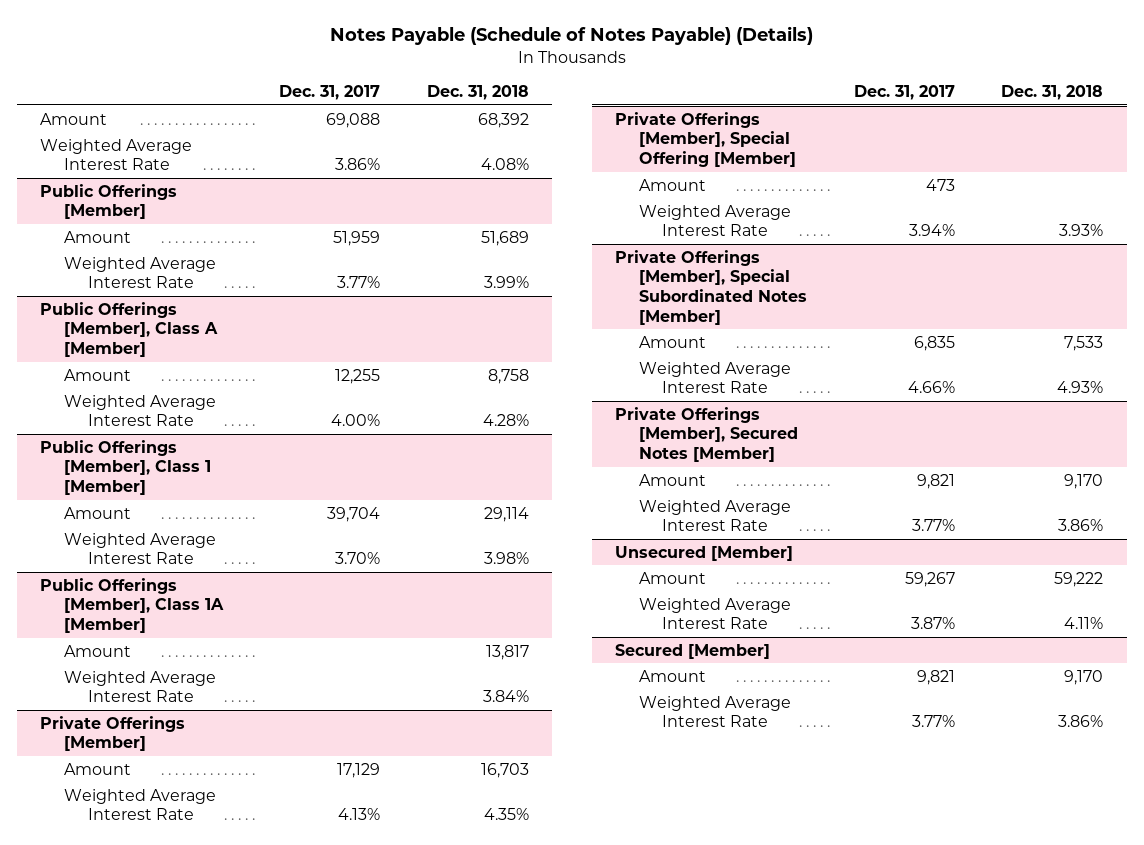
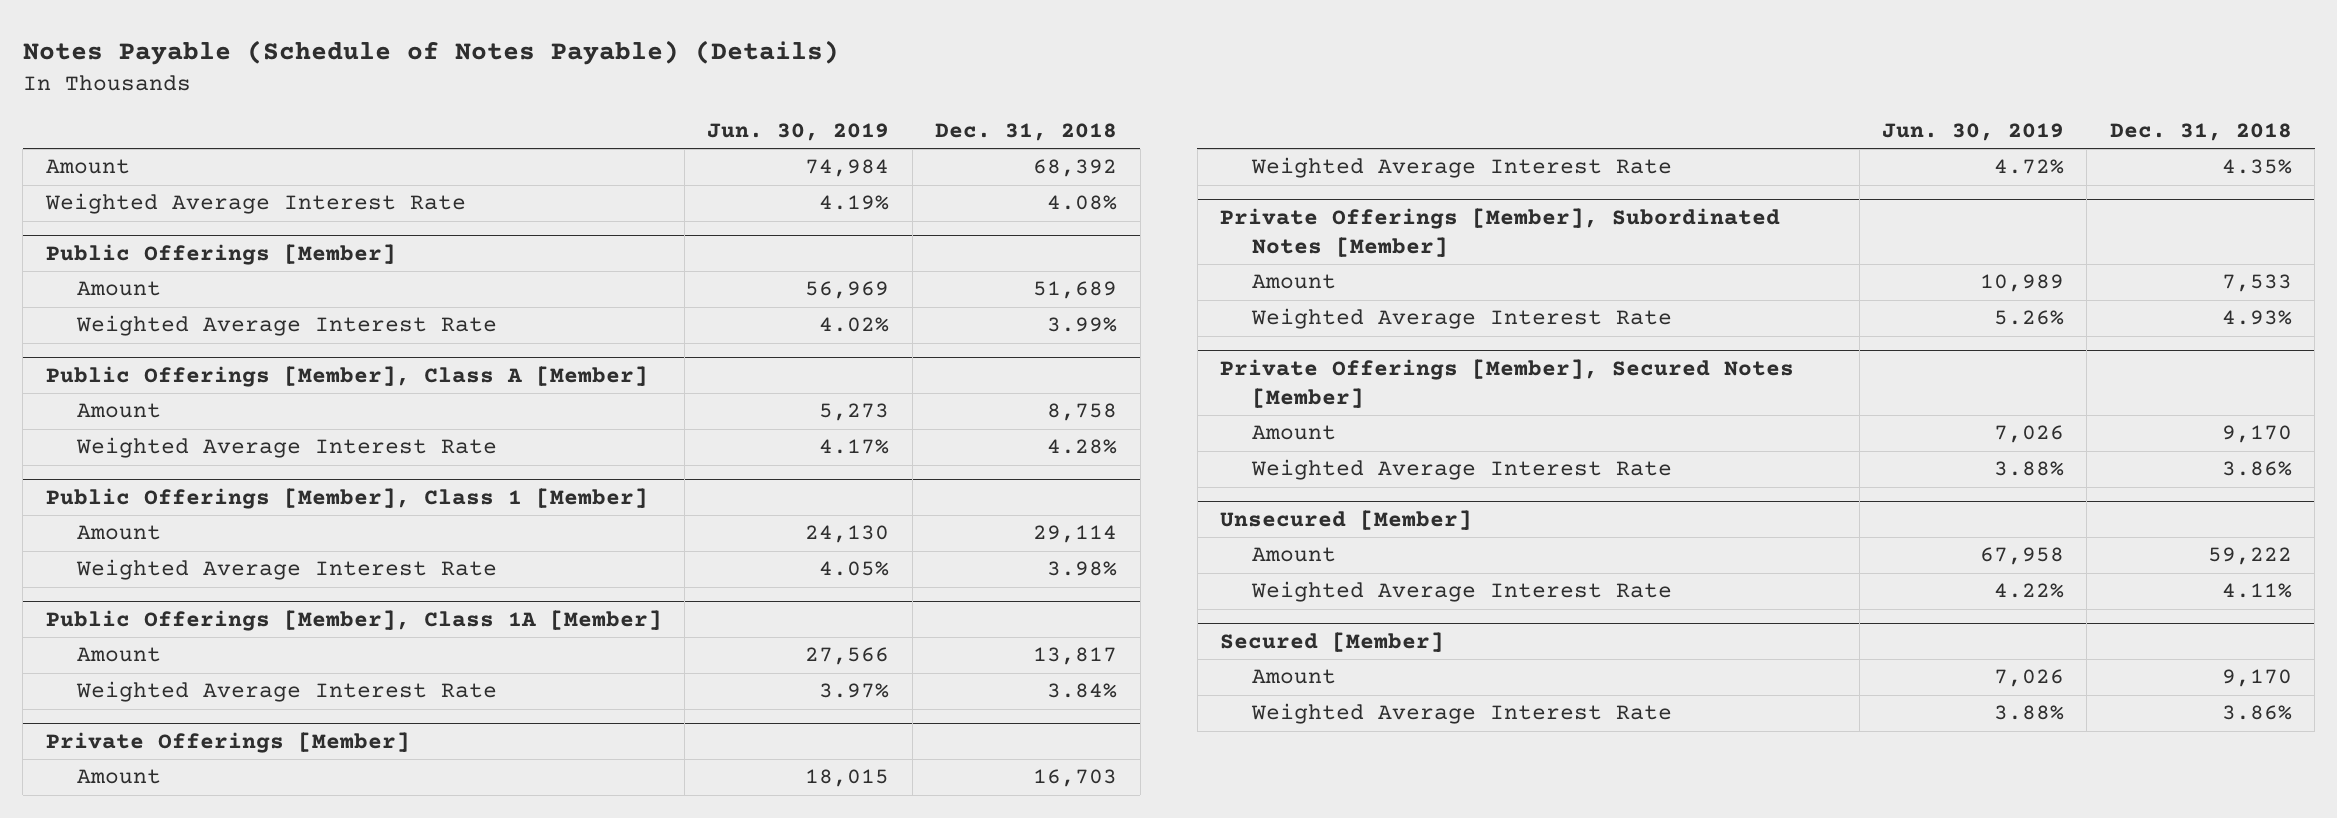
[278,85,380,101] Dec. 31, 2017 -> none
none -> [707,123,890,142] Jun. 30, 2019
[615,111,796,168] Private Offerings [Member], Special Offering [Member] -> none
[638,178,706,191] Amount -> none
[638,204,791,237] Weighted Average Interest Rate -> none
[615,249,807,325] Private Offerings [Member], Special Subordinated Notes [Member] -> [1220,208,1781,258] Private Offerings [Member], Subordinated Notes [Member]

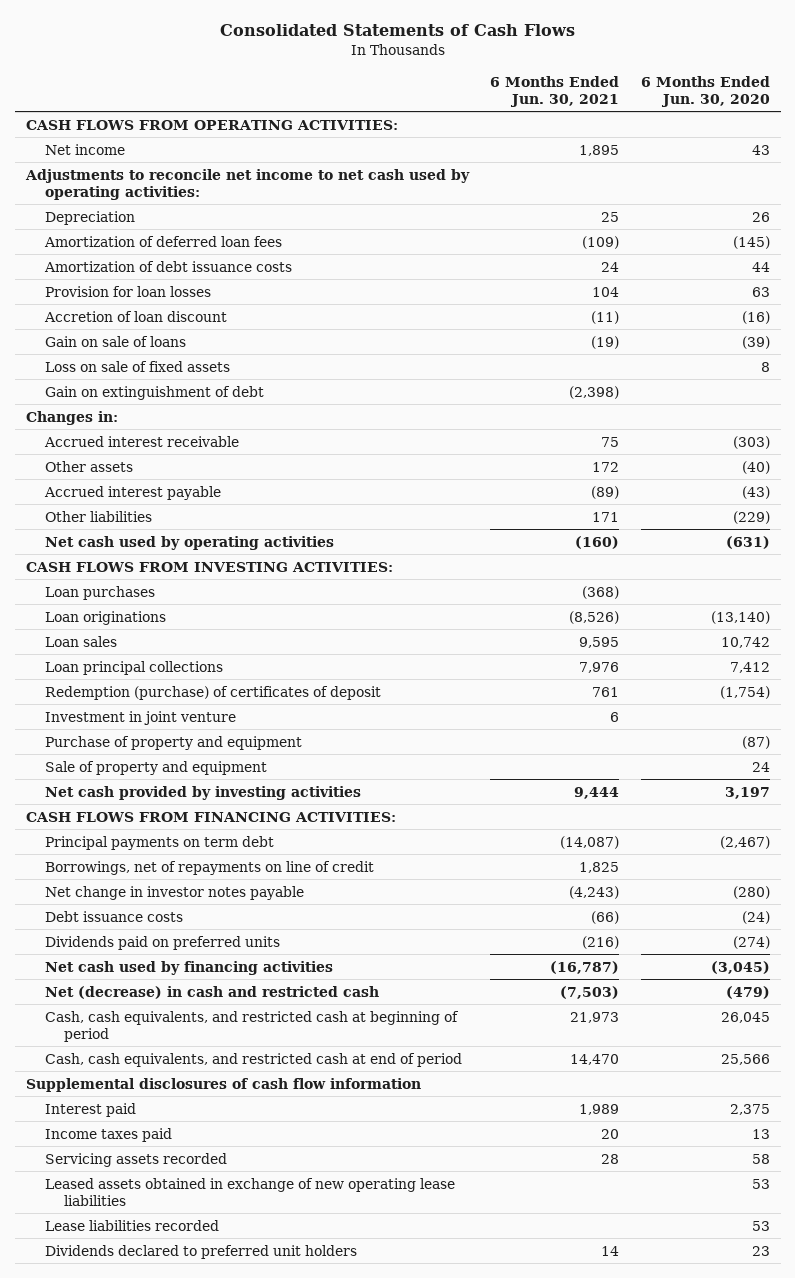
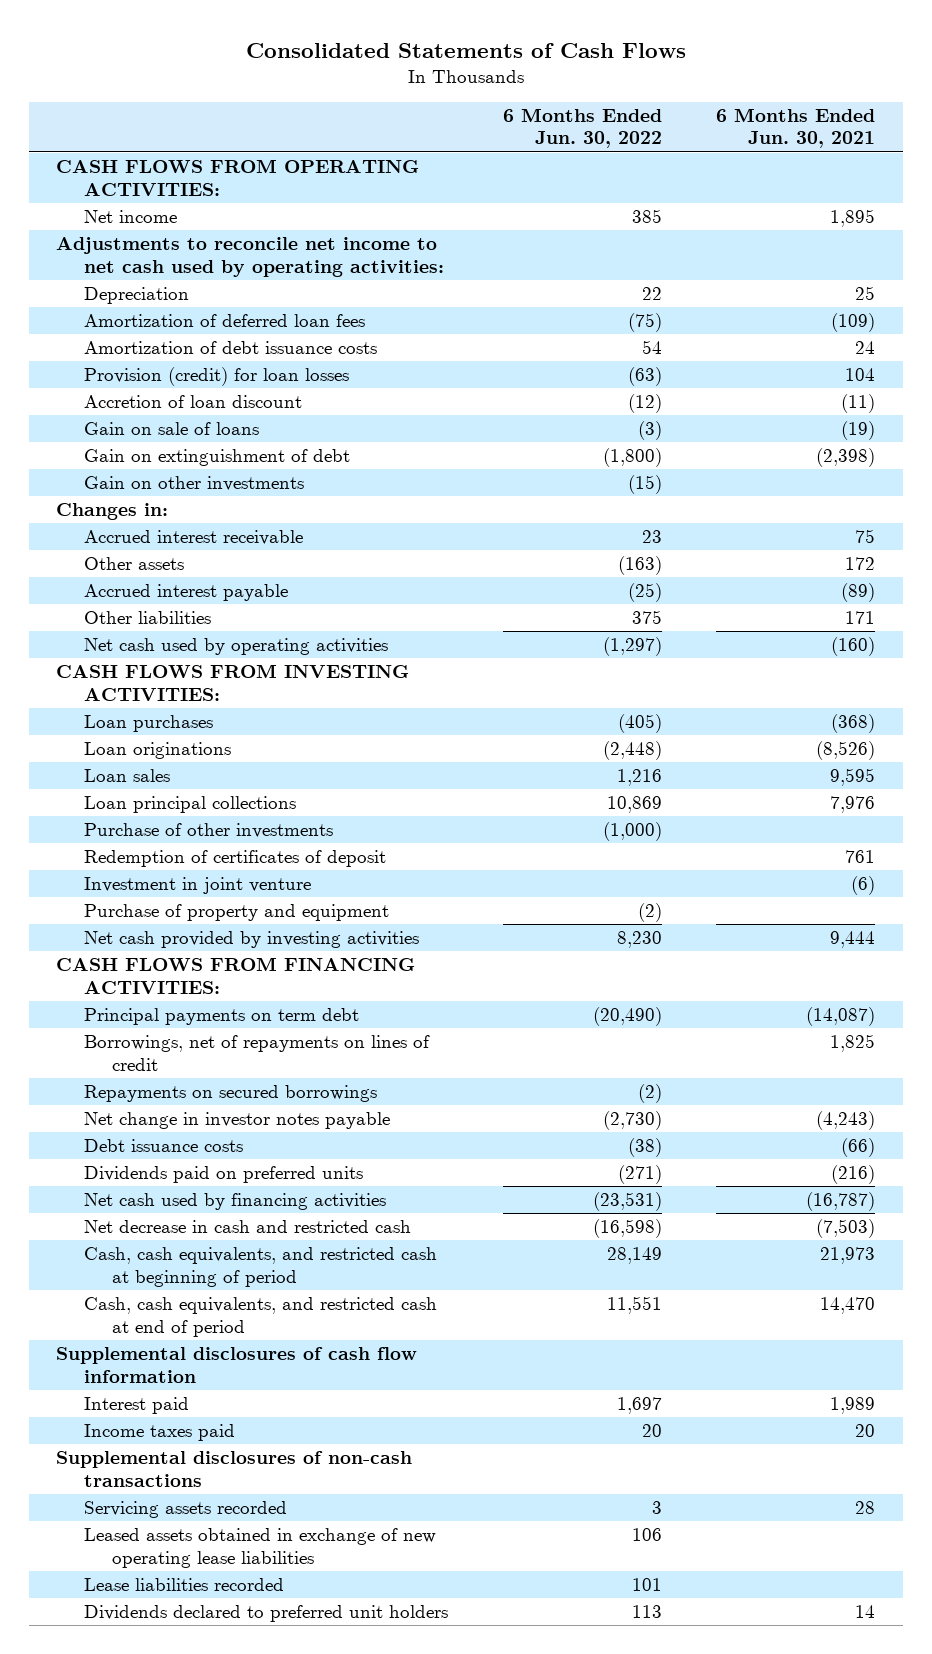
[640,75,770,107] 6 Months Ended Jun. 30, 2020 -> none
none -> [502,107,662,149] 6 Months Ended Jun. 30, 2022
[44,285,211,297] Provision for loan losses -> [84,367,350,387] Provision (credit) for loan losses
[44,360,230,372] Loss on sale of fixed assets -> none
none -> [84,476,305,492] Gain on other investments
none -> [84,823,334,839] Purchase of other investments
[44,685,381,700] Redemption (purchase) of certificates of deposit -> [84,850,387,868] Redemption of certificates of deposit
[610,711,620,722] 6 -> [851,876,876,896] (6)
[44,760,267,775] Sale of property and equipment -> none
[44,860,374,875] Borrowings, net of repayments on line of credit -> [84,1035,431,1071] Borrowings, net of repayments on lines of credit
none -> [84,1085,378,1103] Repayments on secured borrowings
[44,985,379,999] Net (decrease) in cash and restricted cash -> [84,1220,412,1234] Net decrease in cash and restricted cash
none -> [56,1451,413,1487] Supplemental disclosures of non-cash transactions

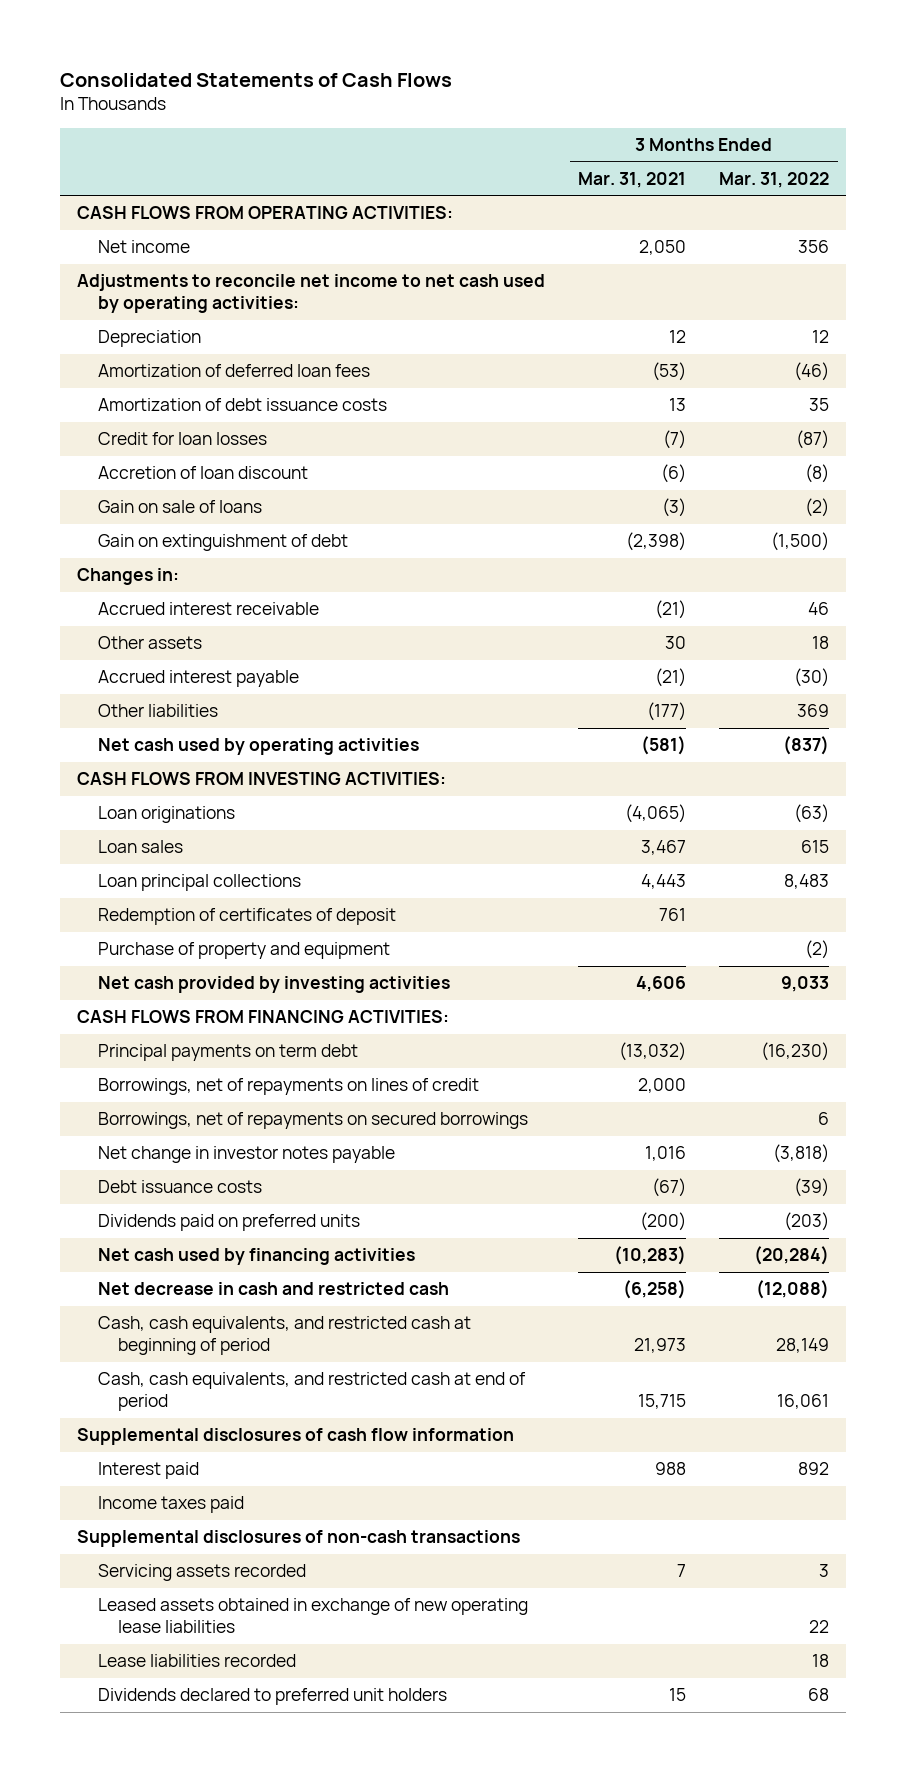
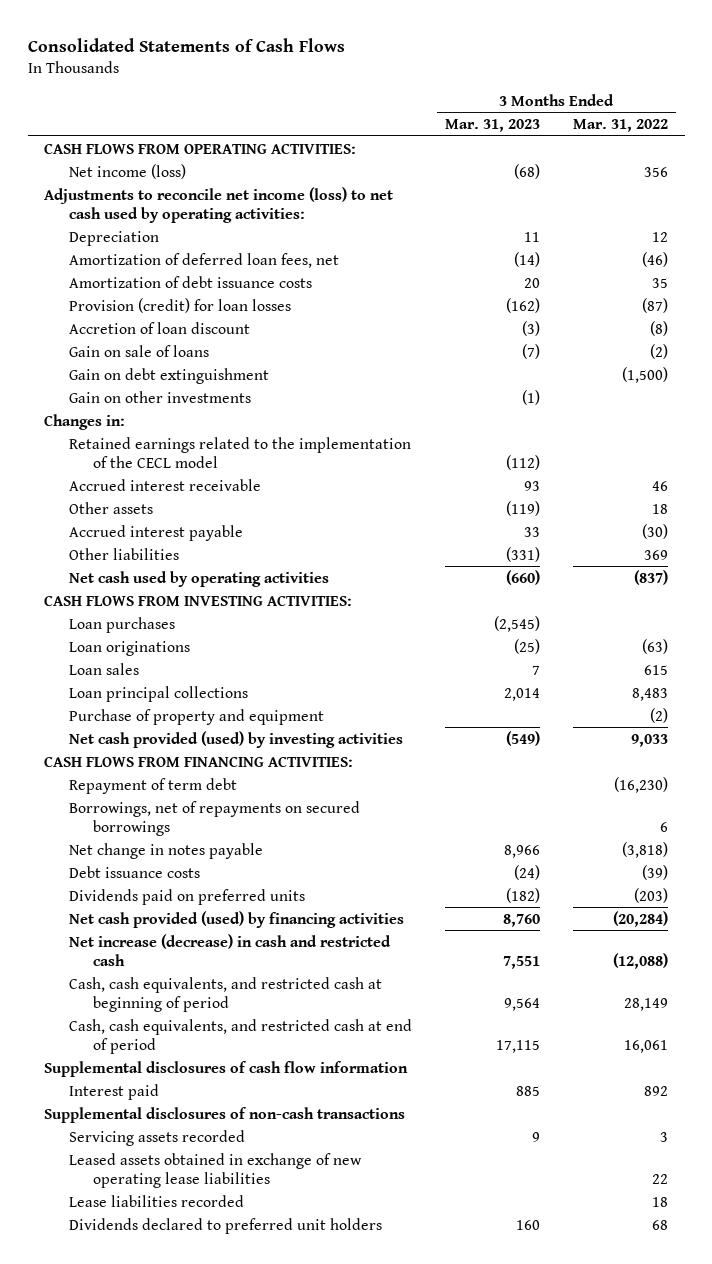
[578,171,687,188] Mar. 31, 2021 -> none
none -> [444,119,540,133] Mar. 31, 2023
[97,240,190,254] Net income -> [68,163,186,179] Net income (loss)
[76,274,545,314] Adjustments to reconcile net income to net cash used by operating activities: -> [44,186,394,223] Adjustments to reconcile net income (loss) to net cash used by operating activities:
[97,364,370,378] Amortization of deferred loan fees -> [68,252,339,268] Amortization of deferred loan fees, net
[97,432,267,446] Credit for loan losses -> [68,297,291,313] Provision (credit) for loan losses
[97,534,348,552] Gain on extinguishment of debt -> [68,367,269,384] Gain on debt extinguishment
none -> [68,390,251,403] Gain on other investments
none -> [68,436,411,468] Retained earnings related to the implementation of the CECL model
none -> [68,616,175,633] Loan purchases
[97,908,396,926] Redemption of certificates of deposit -> none
[97,976,450,994] Net cash provided by investing activities -> [68,730,403,748] Net cash provided (used) by investing activities
[97,1078,479,1096] Borrowings, net of repayments on lines of credit -> none
[97,1044,358,1062] Principal payments on term debt -> [68,777,237,794] Repayment of term debt
[97,1146,395,1164] Net change in investor notes payable -> [68,842,263,859] Net change in notes payable
[97,1248,415,1266] Net cash used by financing activities -> [68,910,404,928] Net cash provided (used) by financing activities
[97,1282,449,1296] Net decrease in cash and restricted cash -> [68,933,391,966] Net increase (decrease) in cash and restricted cash
[97,1496,244,1514] Income taxes paid -> none

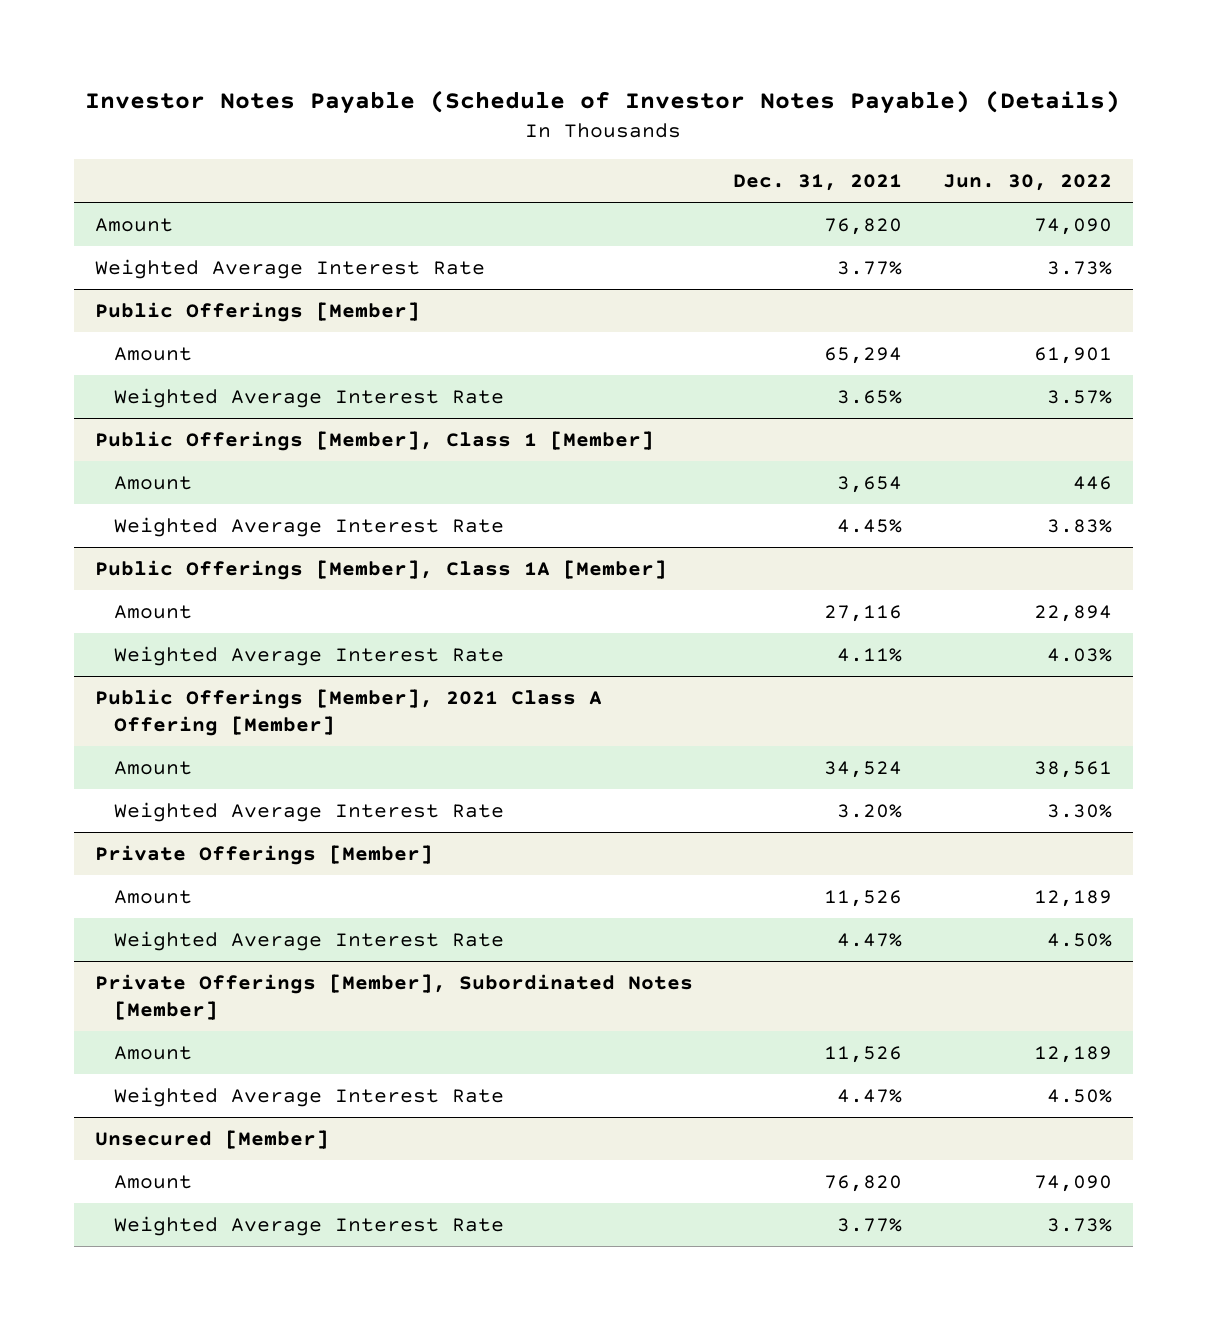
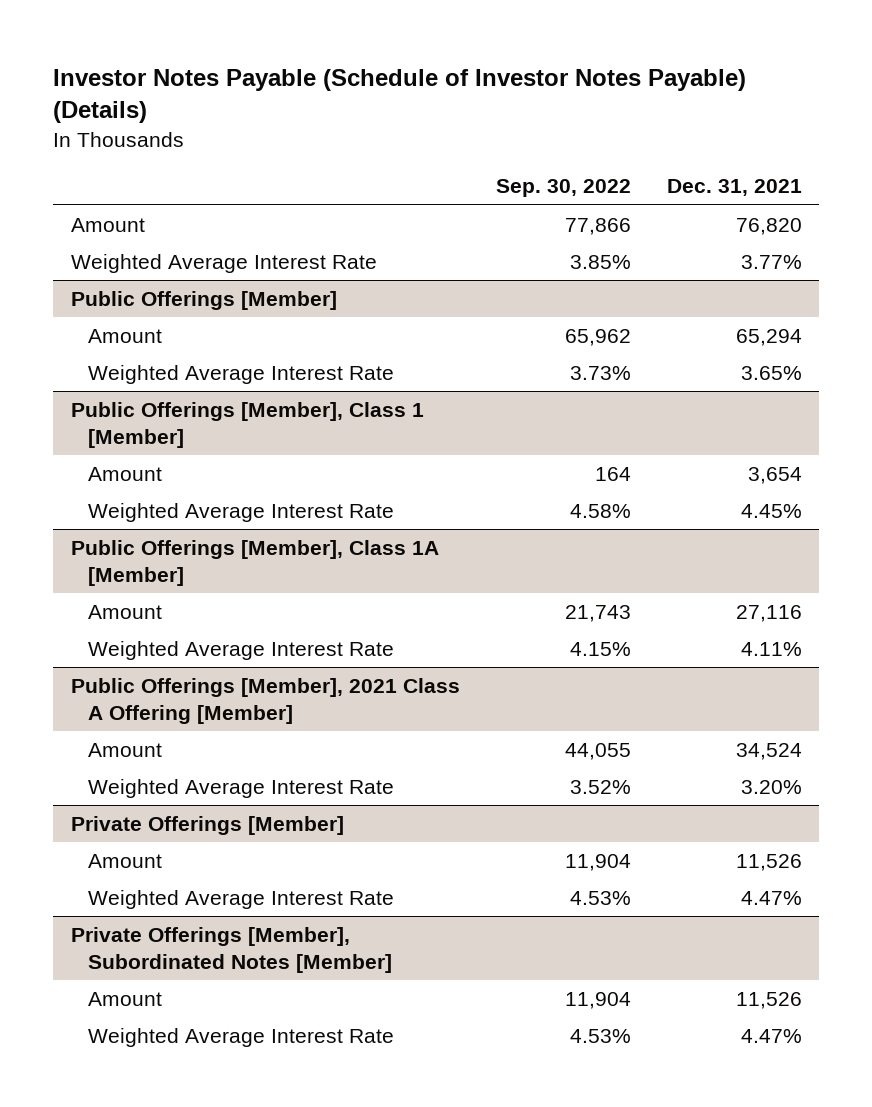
[943,173,1113,191] Jun. 30, 2022 -> none
none -> [495,179,631,198] Sep. 30, 2022
[94,1130,329,1150] Unsecured [Member] -> none
[114,1175,193,1190] Amount -> none
[114,1216,505,1237] Weighted Average Interest Rate -> none

